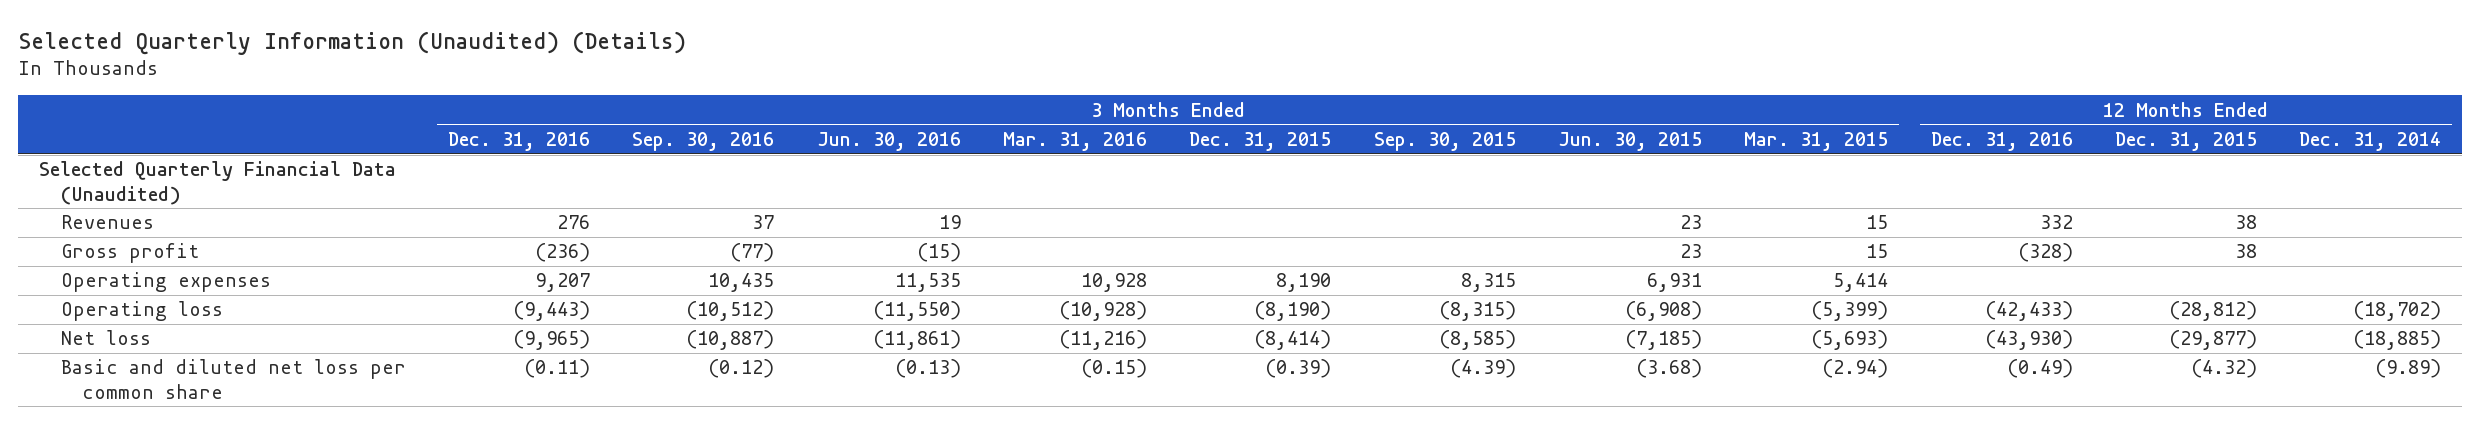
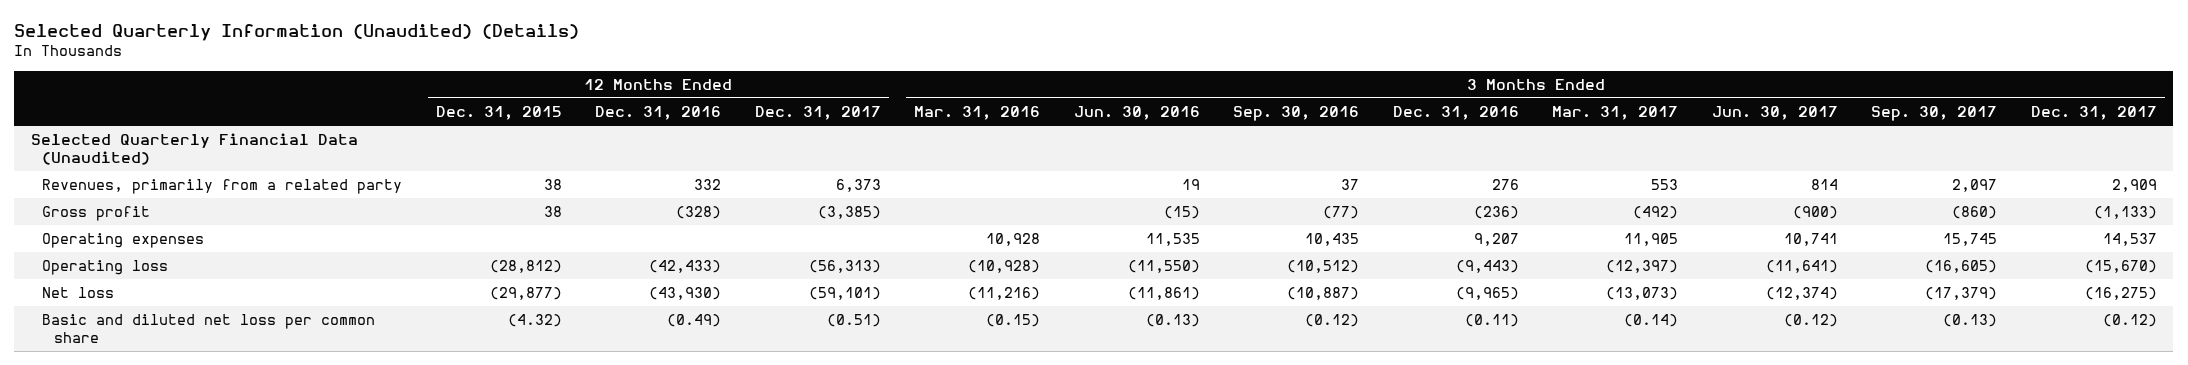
[1189,131,1332,151] Dec. 31, 2015 -> none
[1373,131,1516,151] Sep. 30, 2015 -> none
[1557,131,1702,151] Jun. 30, 2015 -> none
[1744,131,1889,151] Mar. 31, 2015 -> none
[2299,131,2442,151] Dec. 31, 2014 -> none
none -> [754,106,881,121] Dec. 31, 2017
none -> [1552,106,1679,121] Mar. 31, 2017
none -> [1711,106,1838,121] Jun. 30, 2017
none -> [1871,106,1998,122] Sep. 30, 2017
none -> [2030,106,2157,121] Dec. 31, 2017
[60,215,154,230] Revenues -> [42,179,403,195] Revenues, primarily from a related party

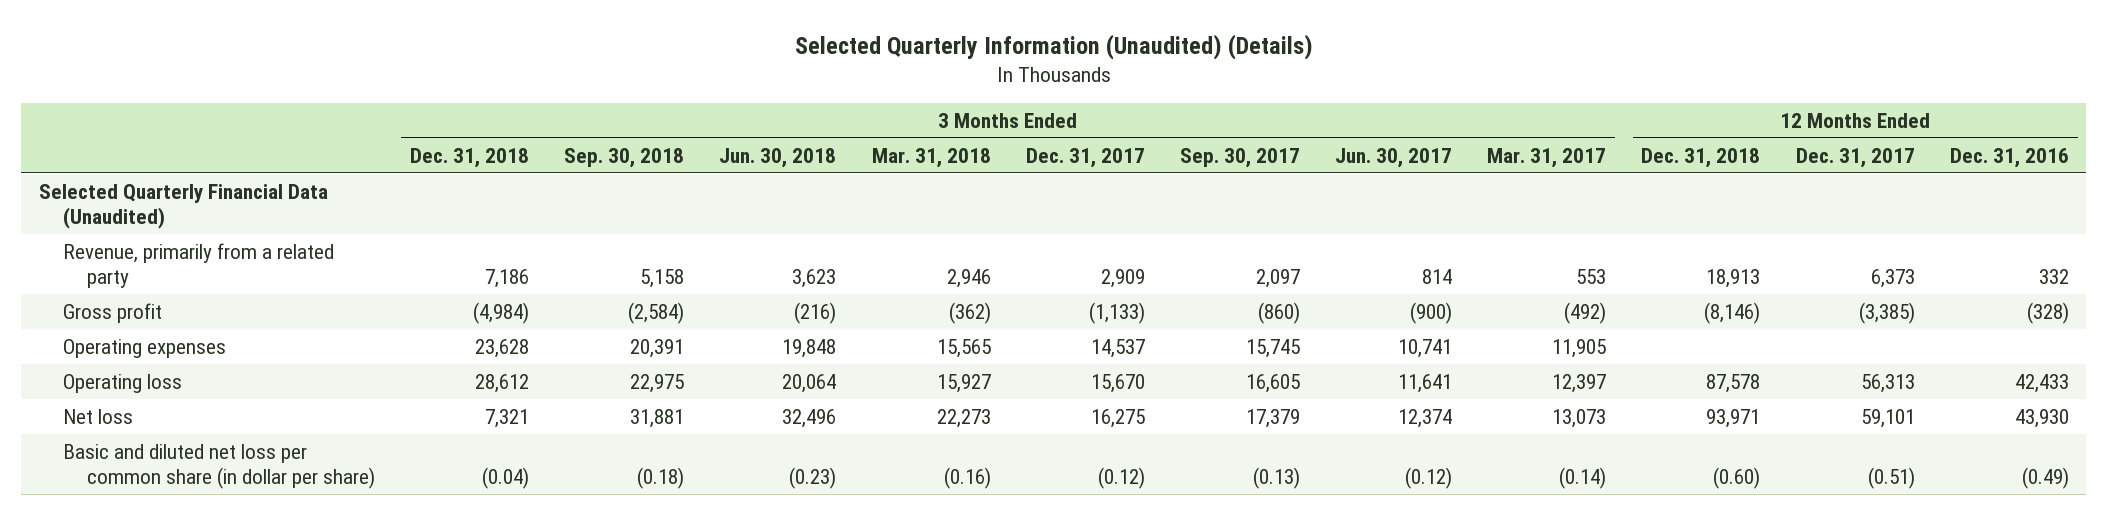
[435,106,562,121] Dec. 31, 2015 -> none
[914,106,1041,121] Mar. 31, 2016 -> none
[1073,106,1200,121] Jun. 30, 2016 -> none
[1233,106,1360,122] Sep. 30, 2016 -> none
[1392,106,1519,121] Dec. 31, 2016 -> none
none -> [410,147,530,168] Dec. 31, 2018
none -> [564,147,685,168] Sep. 30, 2018
none -> [719,147,837,168] Jun. 30, 2018
none -> [871,147,991,168] Mar. 31, 2018
none -> [1641,147,1761,168] Dec. 31, 2018
[42,179,403,195] Revenues, primarily from a related party -> [63,242,335,289] Revenue, primarily from a related party
[649,260,722,274] (42,433) -> [2014,373,2069,393] 42,433
[808,260,881,274] (56,313) -> [1860,373,1915,393] 56,313
[1606,260,1679,274] (12,397) -> [1552,373,1607,393] 12,397
[1765,260,1838,274] (11,641) -> [1398,373,1453,393] 11,641
[1925,260,1998,274] (16,605) -> [1245,373,1300,393] 16,605
[2084,260,2157,274] (15,670) -> [1090,373,1145,393] 15,670
[649,287,722,301] (43,930) -> [2014,408,2069,428] 43,930
[808,287,881,301] (59,101) -> [1860,408,1915,428] 59,101
[1606,287,1679,301] (13,073) -> [1552,408,1607,428] 13,073
[1765,287,1838,301] (12,374) -> [1398,408,1453,428] 12,374
[1925,287,1998,301] (17,379) -> [1245,408,1300,428] 17,379
[2084,287,2157,301] (16,275) -> [1090,408,1145,428] 16,275
[42,314,376,344] Basic and diluted net loss per common share -> [63,443,376,490] Basic and diluted net loss per common share (in dollar per share)

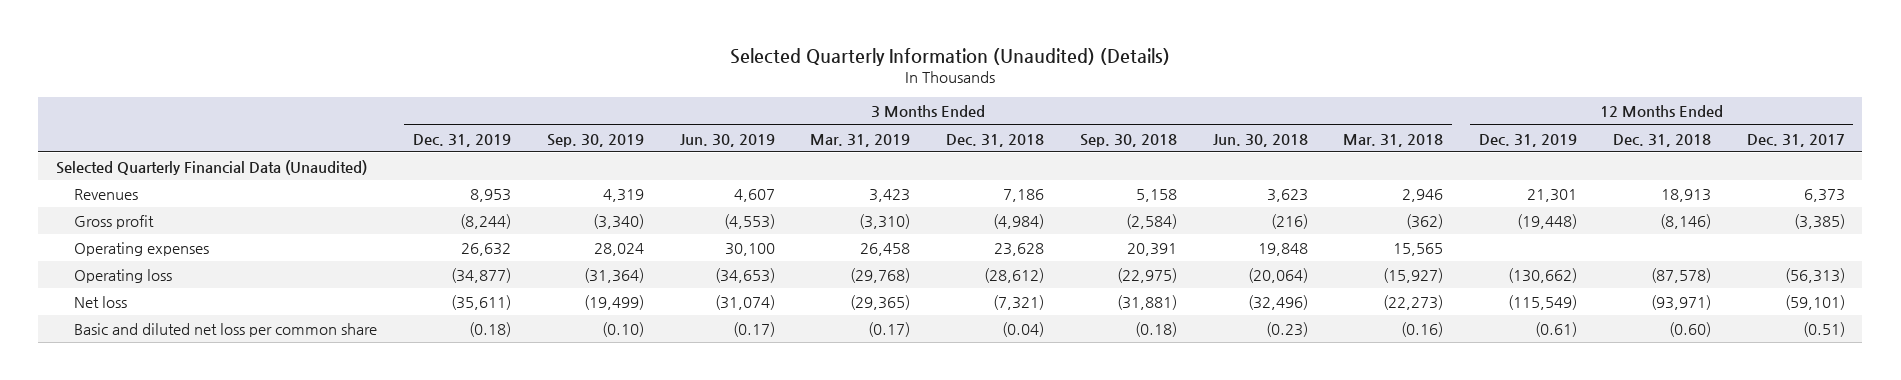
[1025,147,1145,168] Dec. 31, 2017 -> none
[1179,147,1300,168] Sep. 30, 2017 -> none
[1335,147,1453,168] Jun. 30, 2017 -> none
[1487,147,1607,168] Mar. 31, 2017 -> none
[1949,147,2069,168] Dec. 31, 2016 -> none
none -> [413,133,512,147] Dec. 31, 2019
none -> [546,133,644,147] Sep. 30, 2019
none -> [679,133,775,147] Jun. 30, 2019
none -> [810,133,911,147] Mar. 31, 2019
none -> [1479,133,1578,147] Dec. 31, 2019
[63,242,335,289] Revenue, primarily from a related party -> [74,188,139,200] Revenues
[475,373,530,393] 28,612 -> [984,267,1045,283] (28,612)
[630,373,685,393] 22,975 -> [1116,267,1177,283] (22,975)
[782,373,837,393] 20,064 -> [1247,267,1308,283] (20,064)
[936,373,991,393] 15,927 -> [1383,267,1444,283] (15,927)
[1706,373,1761,393] 87,578 -> [1650,267,1711,283] (87,578)
[1860,373,1915,393] 56,313 -> [1784,267,1845,283] (56,313)
[485,408,530,428] 7,321 -> [993,294,1045,310] (7,321)
[630,408,685,428] 31,881 -> [1116,294,1177,310] (31,881)
[782,408,837,428] 32,496 -> [1247,294,1308,310] (32,496)
[936,408,991,428] 22,273 -> [1383,294,1444,310] (22,273)
[1706,408,1761,428] 93,971 -> [1650,294,1711,310] (93,971)
[1860,408,1915,428] 59,101 -> [1784,294,1845,310] (59,101)
[63,443,376,490] Basic and diluted net loss per common share (in dollar per share) -> [74,322,378,337] Basic and diluted net loss per common share

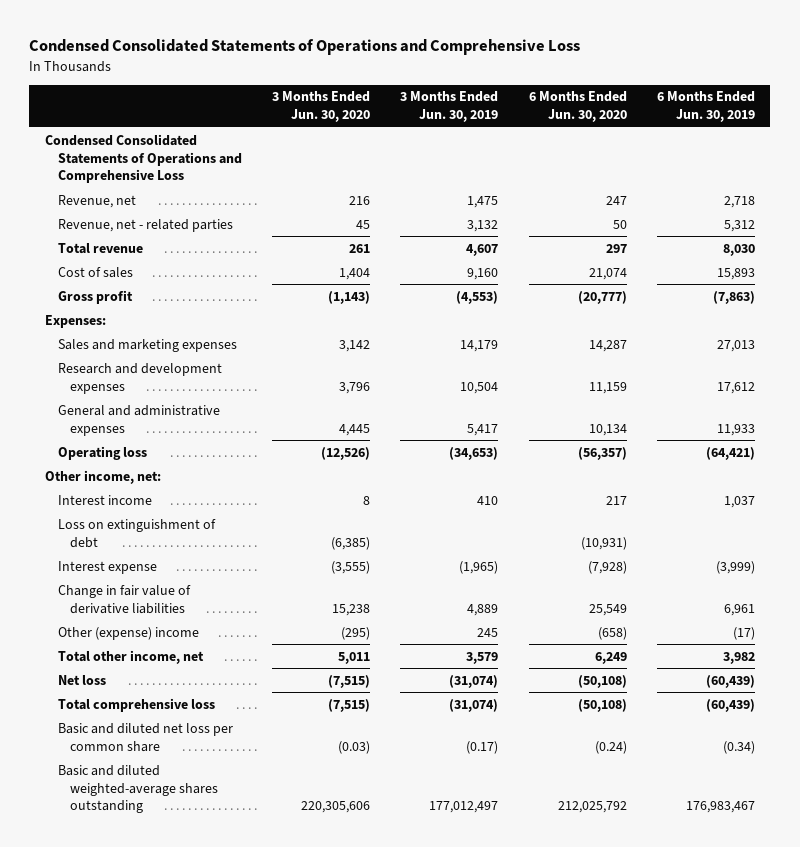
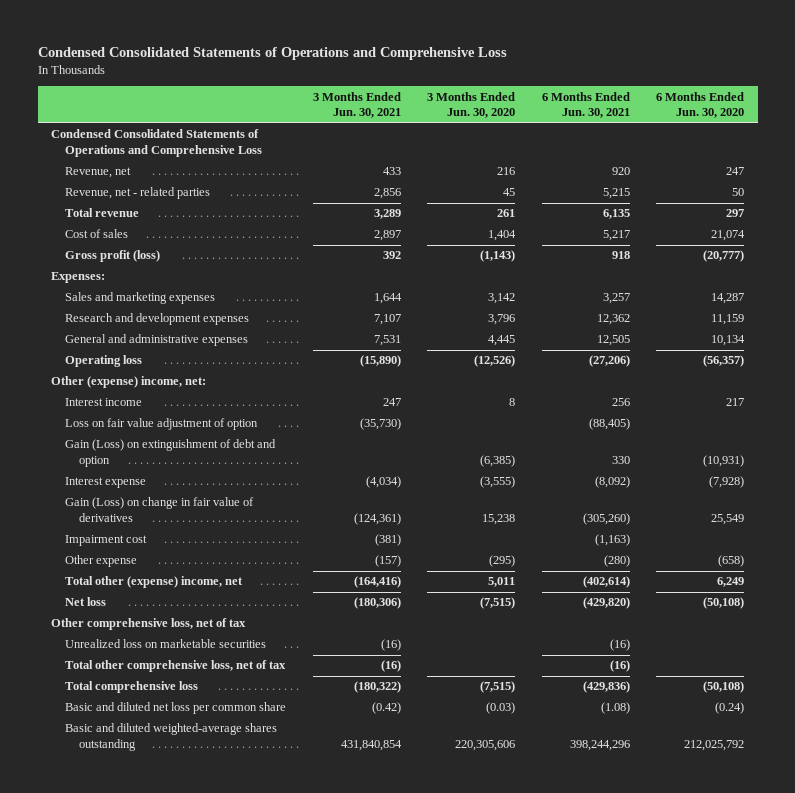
[400,91,499,123] 3 Months Ended Jun. 30, 2019 -> none
[656,91,755,123] 6 Months Ended Jun. 30, 2019 -> none
none -> [312,91,401,119] 3 Months Ended Jun. 30, 2021
none -> [541,91,630,119] 6 Months Ended Jun. 30, 2021
[57,289,133,304] Gross profit -> [64,250,160,263] Gross profit (loss)
[44,469,161,484] Other income, net: -> [50,376,206,389] Other (expense) income, net:
none -> [64,418,258,431] Loss on fair value adjustment of option
[57,518,216,548] Loss on extinguishment of debt -> [64,439,276,468] Gain (Loss) on extinguishment of debt and option
[57,584,191,614] Change in fair value of derivative liabilities -> [64,497,254,523] Gain (Loss) on change in fair value of derivatives
none -> [64,535,147,547] Impairment cost
[57,626,199,640] Other (expense) income -> [64,555,137,568] Other expense
[57,649,204,664] Total other income, net -> [64,576,243,589] Total other (expense) income, net
none -> [50,618,246,631] Other comprehensive loss, net of tax
none -> [64,639,266,649] Unrealized loss on marketable securities
none -> [64,660,286,673] Total other comprehensive loss, net of tax

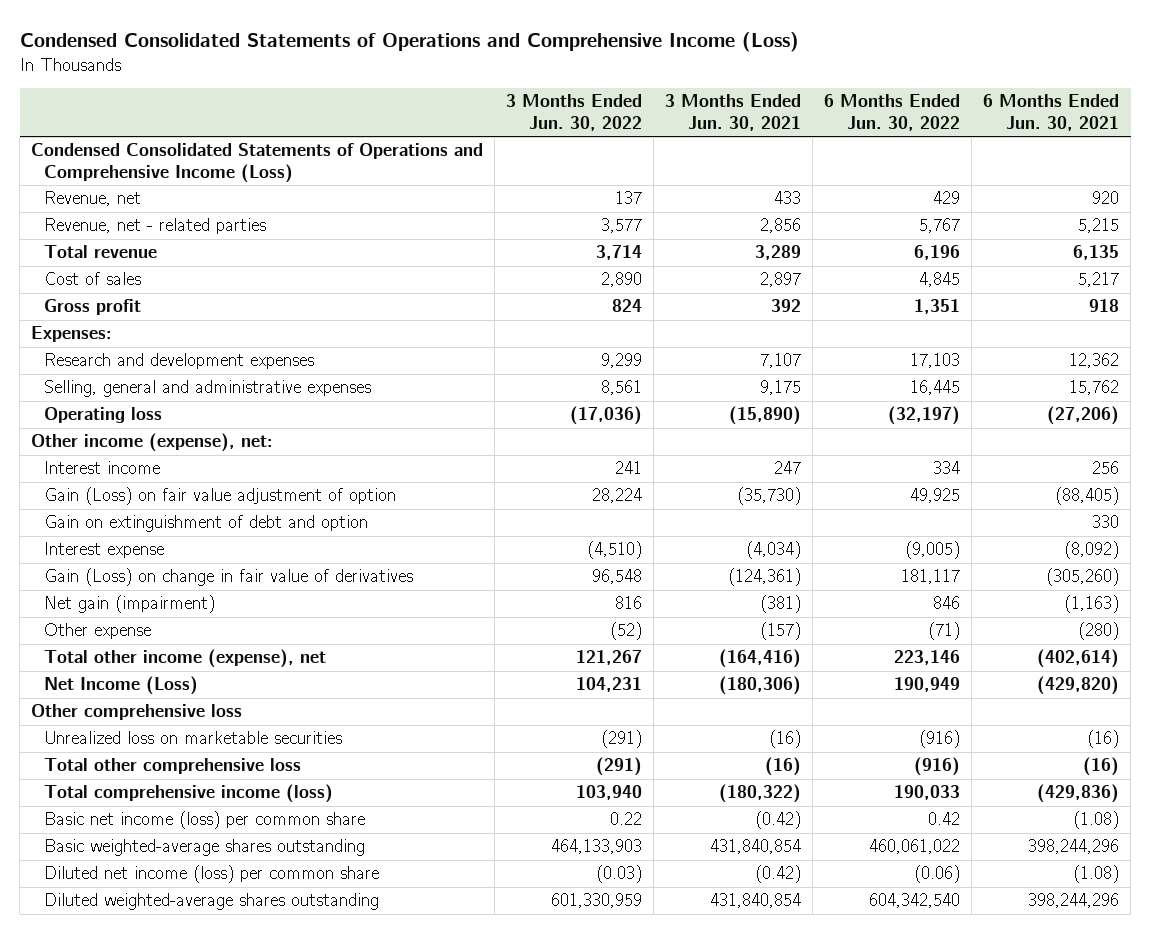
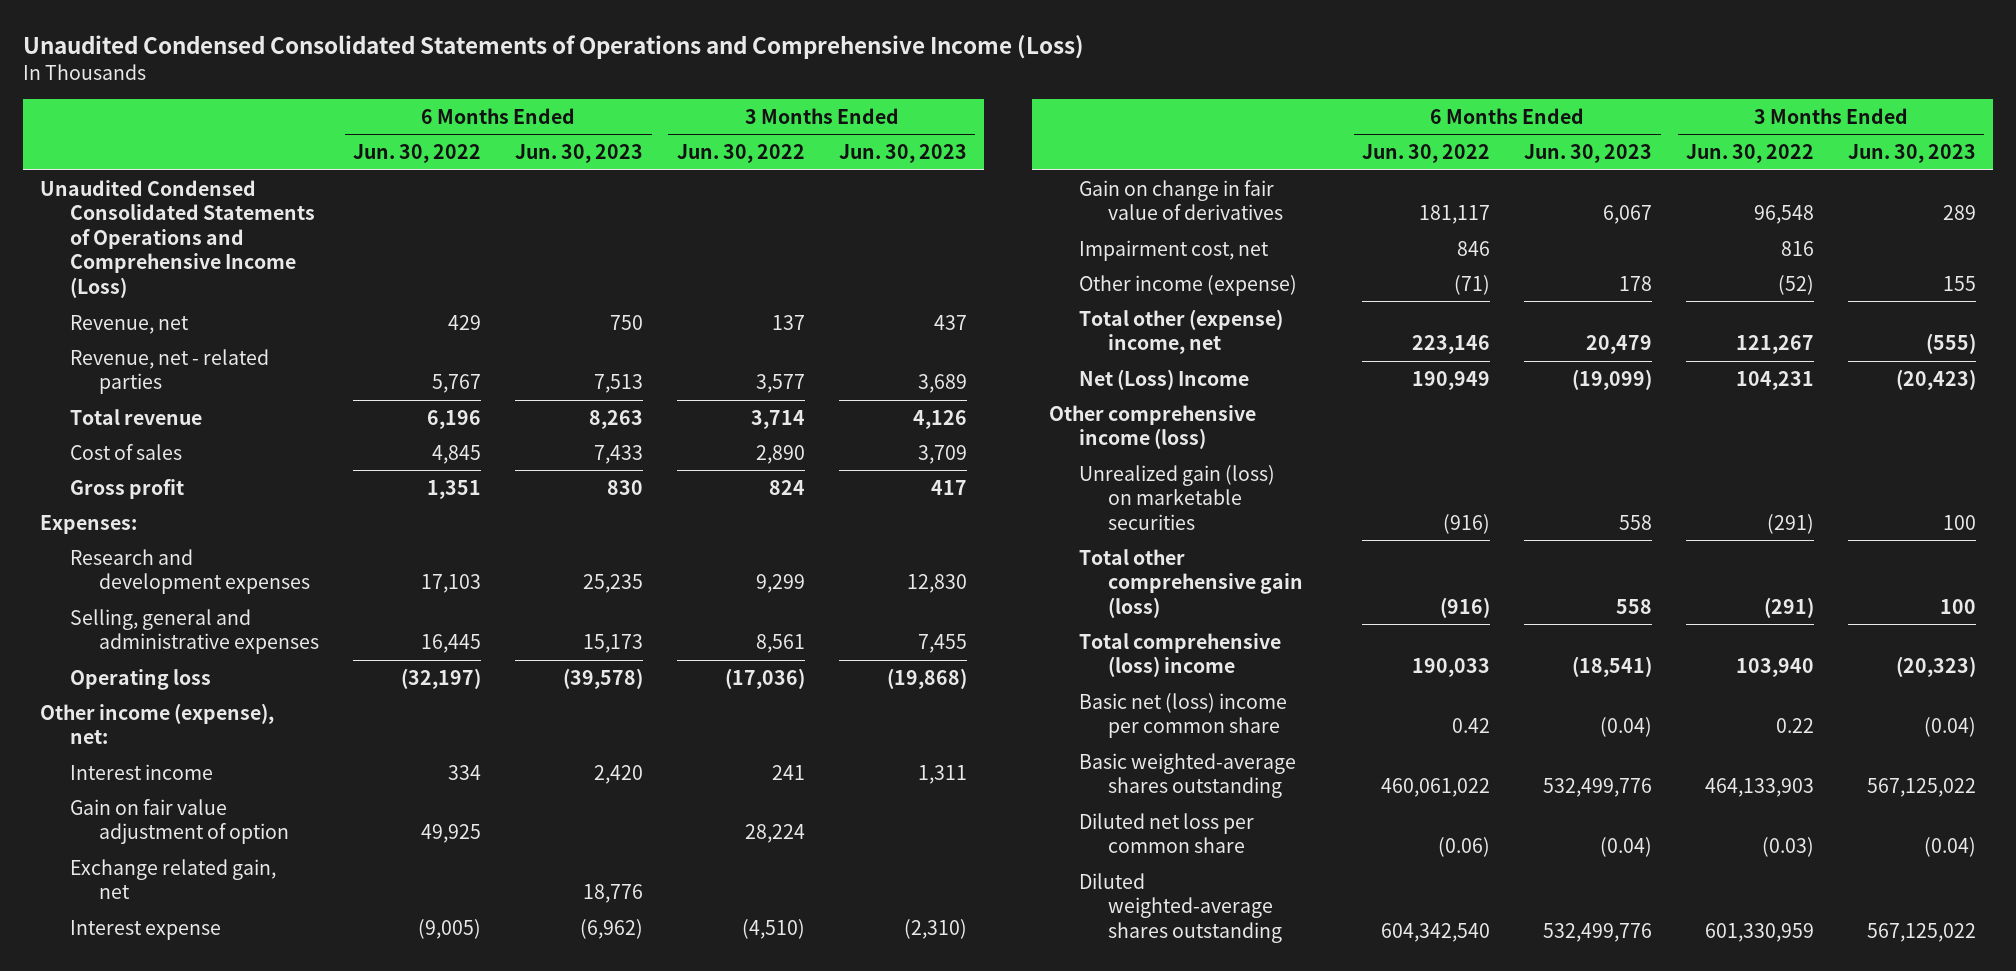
[19,32,799,53] Condensed Consolidated Statements of Operations and Comprehensive Income (Loss) -> [23,34,1085,59] Unaudited Condensed Consolidated Statements of Operations and Comprehensive Income (Loss)
[665,94,802,131] 3 Months Ended Jun. 30, 2021 -> none
[983,94,1120,131] 6 Months Ended Jun. 30, 2021 -> none
none -> [515,144,644,164] Jun. 30, 2023
none -> [838,144,967,164] Jun. 30, 2023
[31,143,484,183] Condensed Consolidated Statements of Operations and Comprehensive Income (Loss) -> [40,179,315,299] Unaudited Condensed Consolidated Statements of Operations and Comprehensive Income (Loss)
[43,515,368,533] Gain on extinguishment of debt and option -> none
[43,487,396,506] Gain (Loss) on fair value adjustment of option -> [69,798,290,845] Gain on fair value adjustment of option
none -> [69,858,276,900] Exchange related gain, net
[43,568,413,587] Gain (Loss) on change in fair value of derivatives -> [1078,179,1284,221] Gain on change in fair value of derivatives
[43,595,215,614] Net gain (impairment) -> [1078,239,1269,261] Impairment cost, net
[43,623,151,640] Other expense -> [1078,274,1297,296] Other income (expense)
[43,649,326,669] Total other income (expense), net -> [1078,308,1283,355] Total other (expense) income, net
[43,676,198,696] Net Income (Loss) -> [1078,368,1249,390] Net (Loss) Income
[31,704,243,721] Other comprehensive loss -> [1049,404,1257,450] Other comprehensive income (loss)
[43,731,342,745] Unrealized loss on marketable securities -> [1078,464,1275,530] Unrealized gain (loss) on marketable securities
[43,758,301,775] Total other comprehensive loss -> [1078,548,1304,618] Total other comprehensive gain (loss)
[43,784,333,804] Total comprehensive income (loss) -> [1078,632,1281,678] Total comprehensive (loss) income
[43,811,365,830] Basic net income (loss) per common share -> [1078,692,1287,739] Basic net (loss) income per common share
[43,865,379,884] Diluted net income (loss) per common share -> [1078,812,1254,854] Diluted net loss per common share

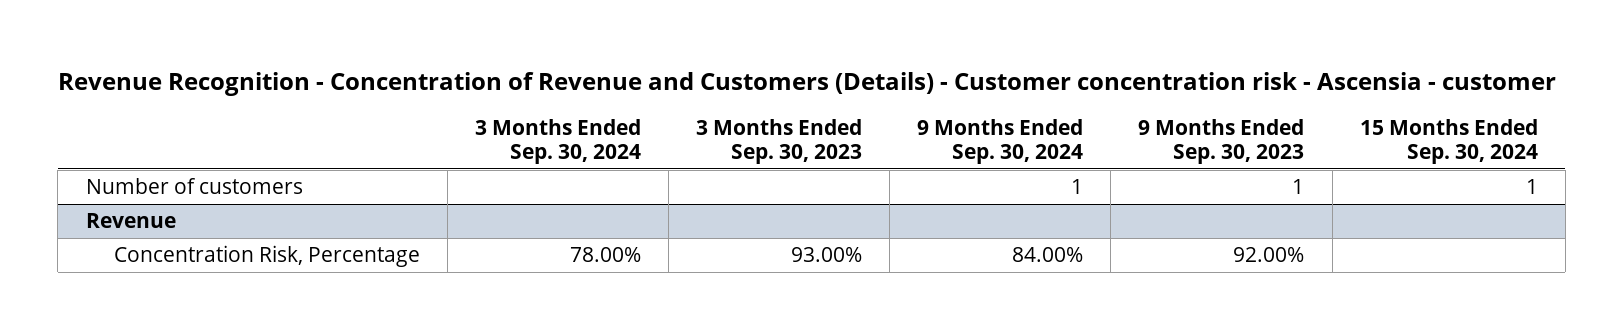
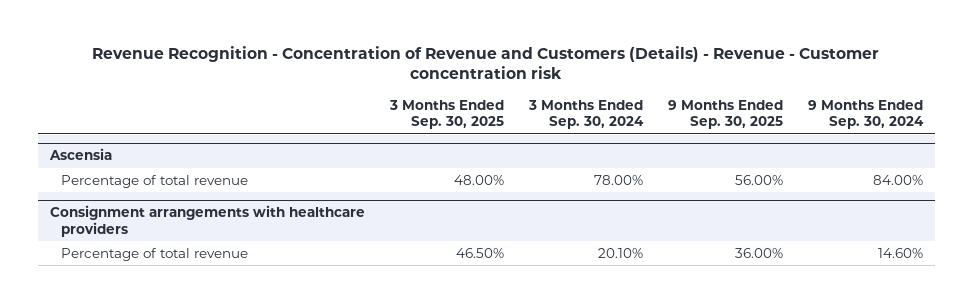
[57,71,1556,96] Revenue Recognition - Concentration of Revenue and Customers (Details) - Customer concentration risk - Ascensia - customer -> [92,45,880,80] Revenue Recognition - Concentration of Revenue and Customers (Details) - Revenue - Customer concentration risk
[696,118,863,164] 3 Months Ended Sep. 30, 2023 -> none
[1138,118,1305,164] 9 Months Ended Sep. 30, 2023 -> none
[1359,118,1538,164] 15 Months Ended Sep. 30, 2024 -> none
none -> [389,99,505,130] 3 Months Ended Sep. 30, 2025
none -> [667,99,783,130] 9 Months Ended Sep. 30, 2025
[85,178,303,195] Number of customers -> none
[85,213,176,229] Revenue -> [49,148,113,161] Ascensia
[113,245,420,268] Concentration Risk, Percentage -> [61,174,249,188] Percentage of total revenue
none -> [50,205,366,237] Consignment arrangements with healthcare providers
none -> [61,247,249,261] Percentage of total revenue

